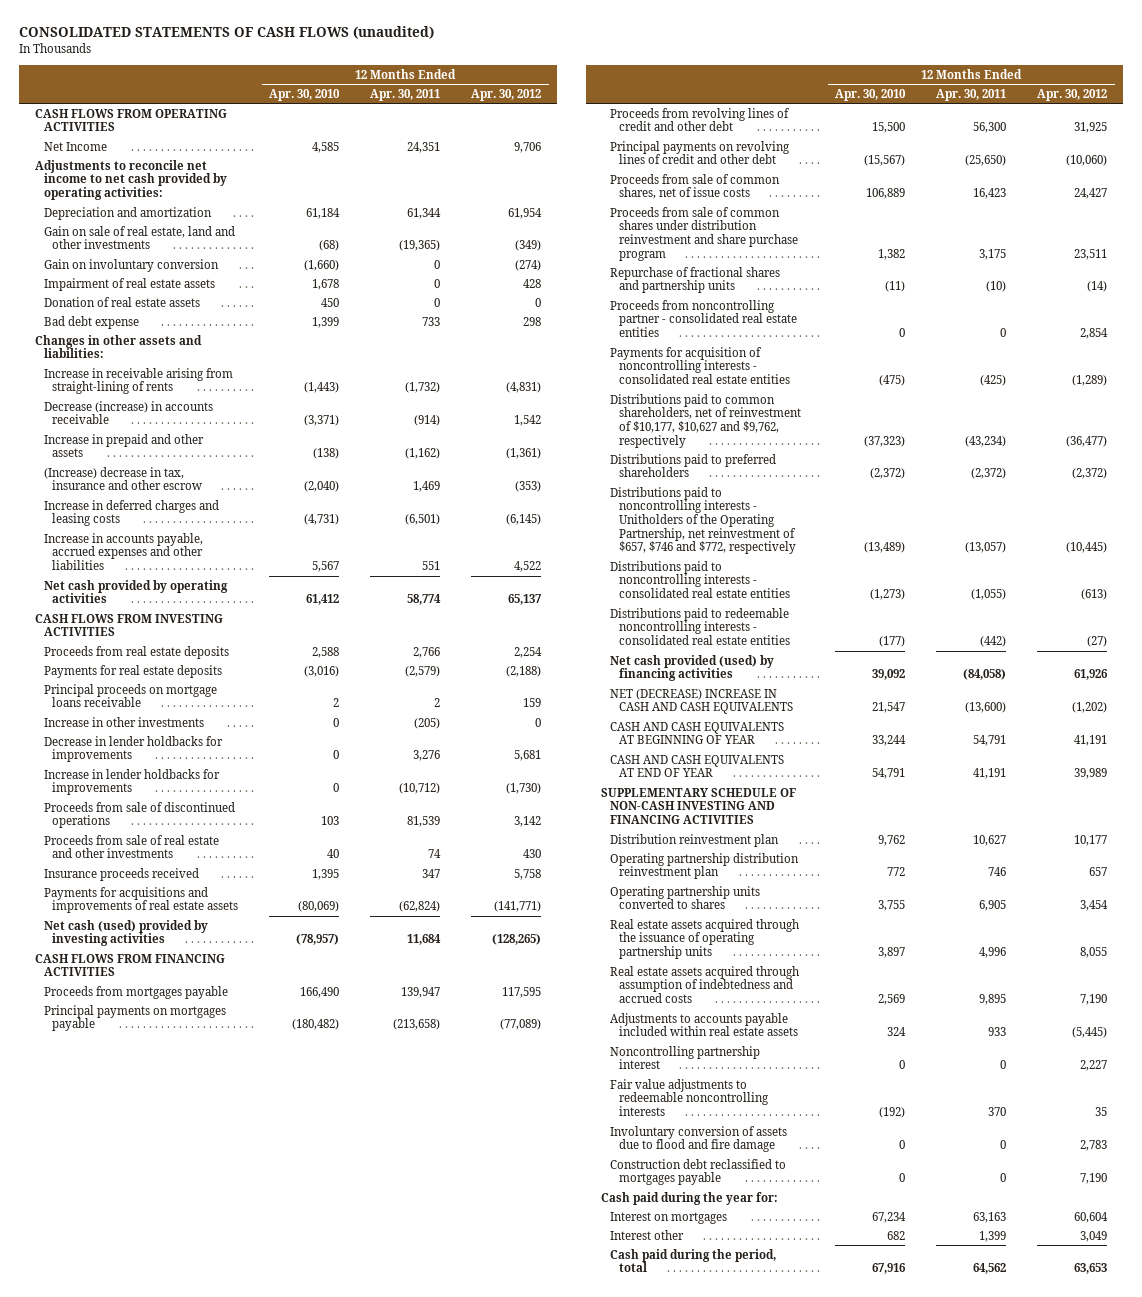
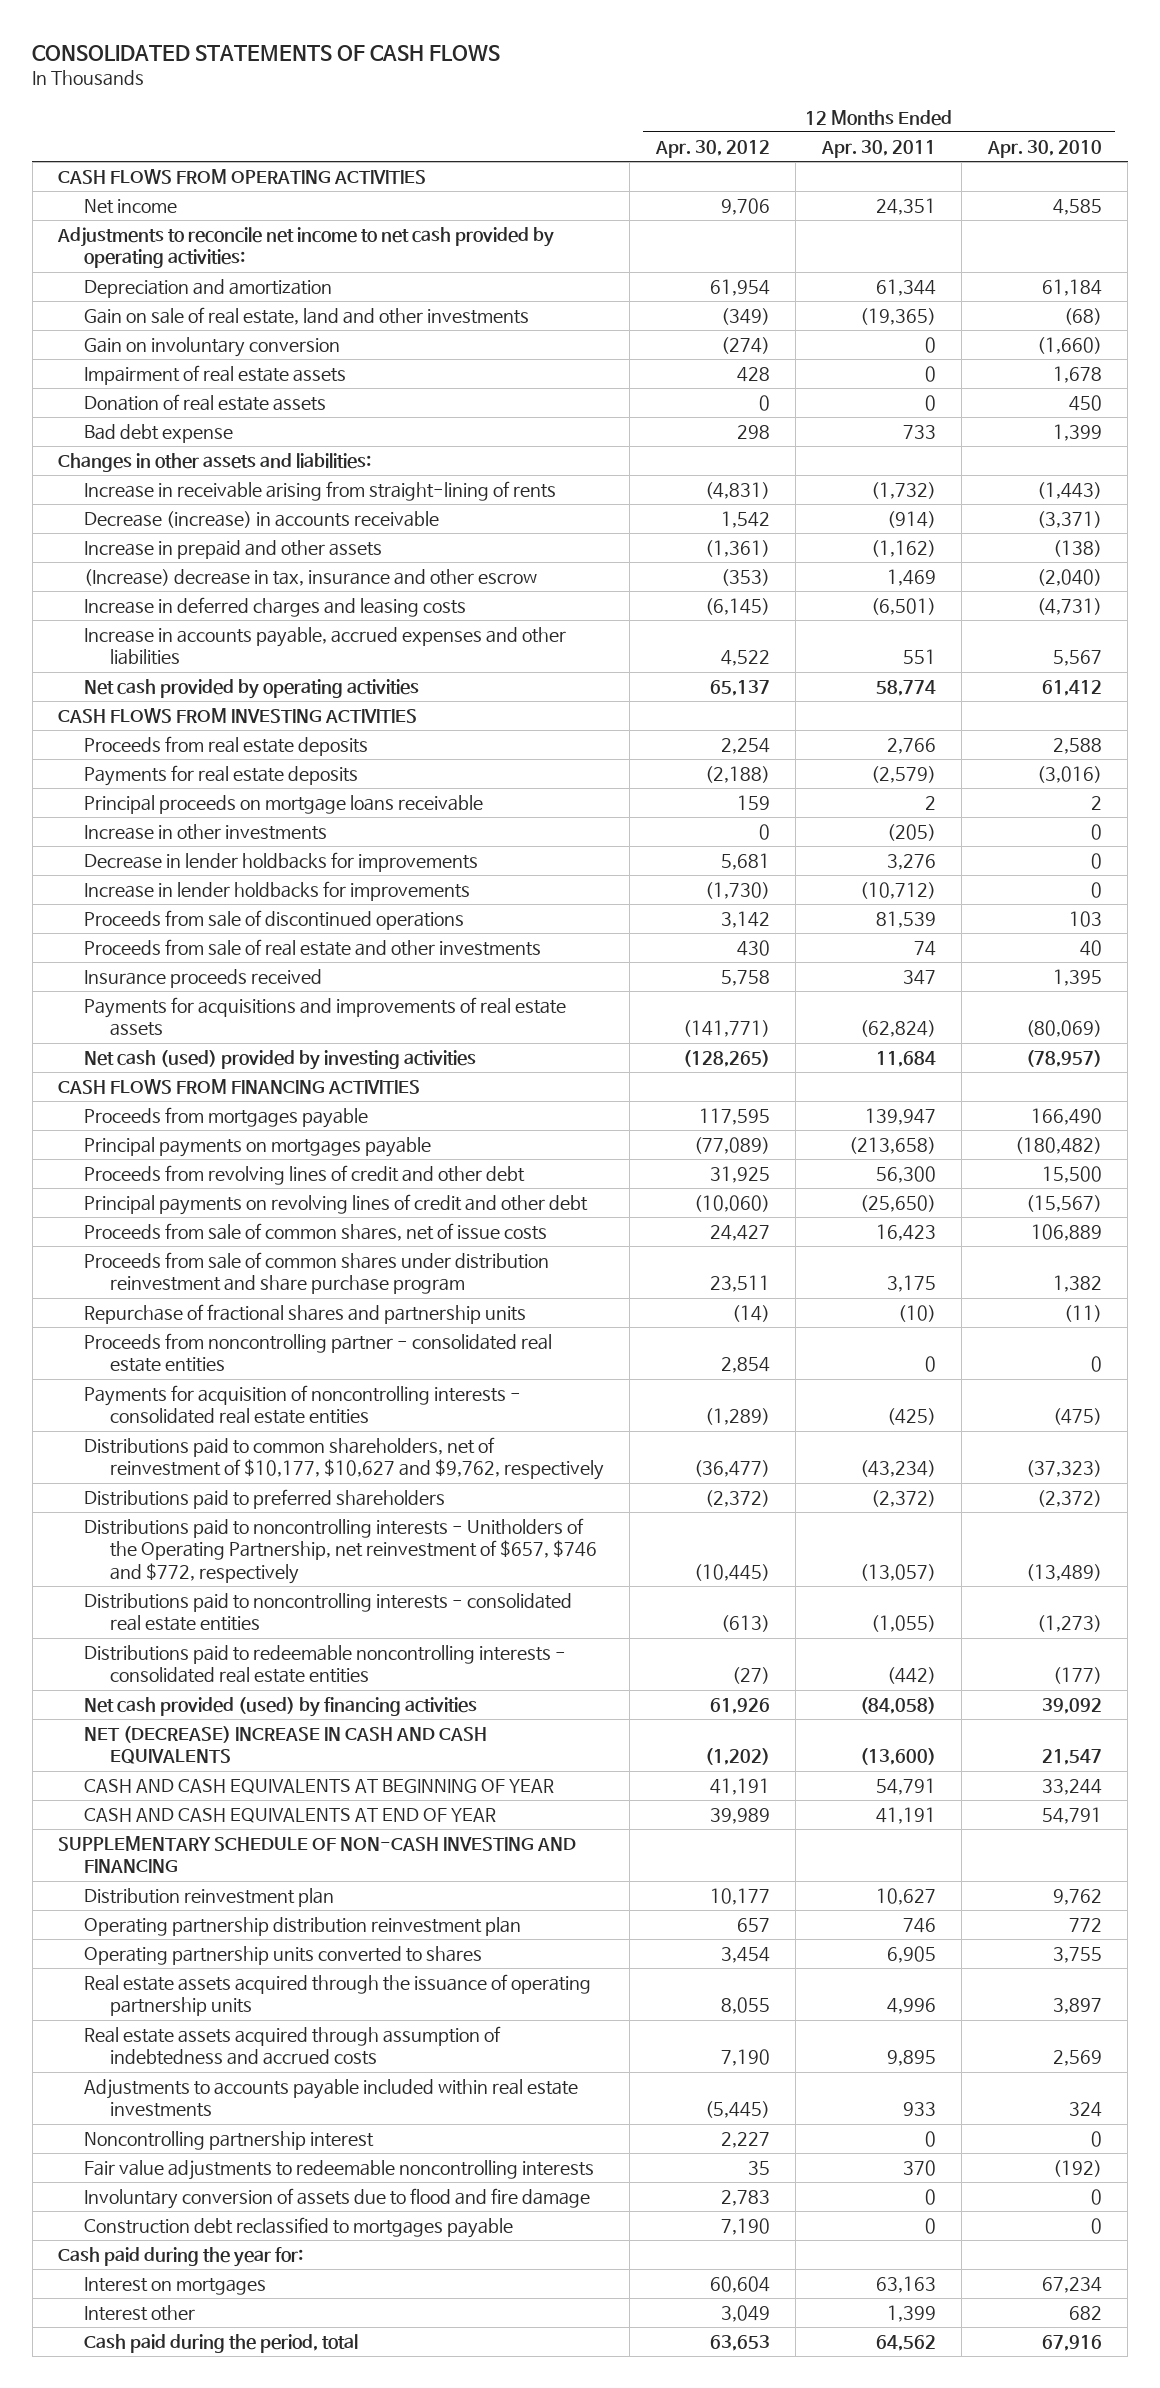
[19,26,435,40] CONSOLIDATED STATEMENTS OF CASH FLOWS (unaudited) -> [32,45,501,62] CONSOLIDATED STATEMENTS OF CASH FLOWS
[43,141,107,151] Net Income -> [84,199,178,215] Net income
[601,787,797,825] SUPPLEMENTARY SCHEDULE OF NON-CASH INVESTING AND FINANCING ACTIVITIES -> [58,1836,577,1874] SUPPLEMENTARY SCHEDULE OF NON-CASH INVESTING AND FINANCING
[609,1012,798,1037] Adjustments to accounts payable included within real estate assets -> [84,2079,579,2118] Adjustments to accounts payable included within real estate investments

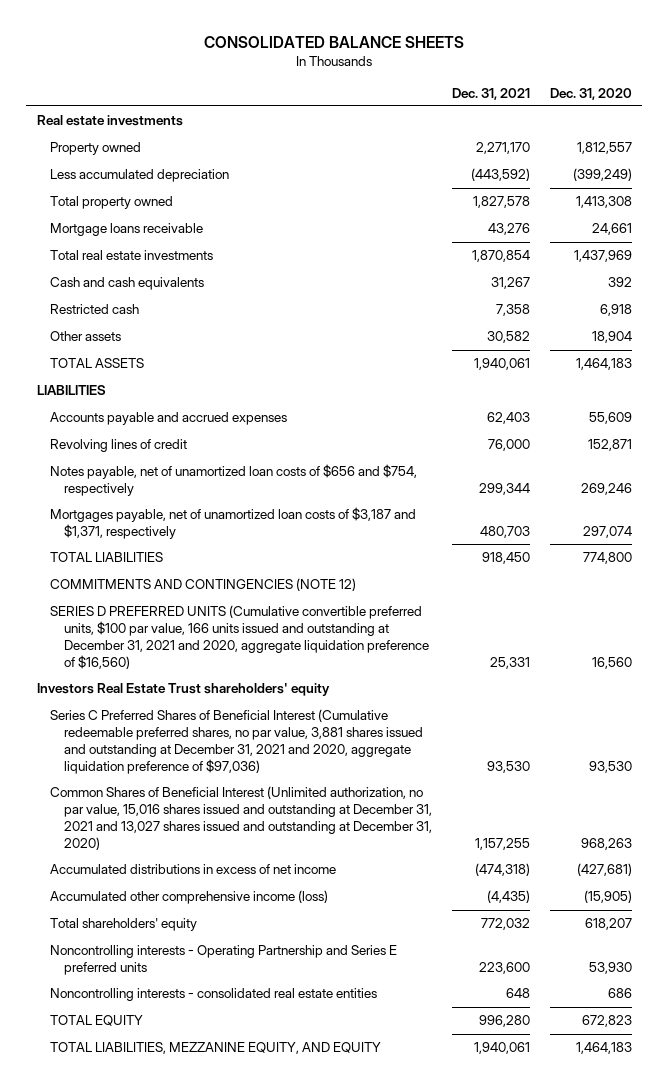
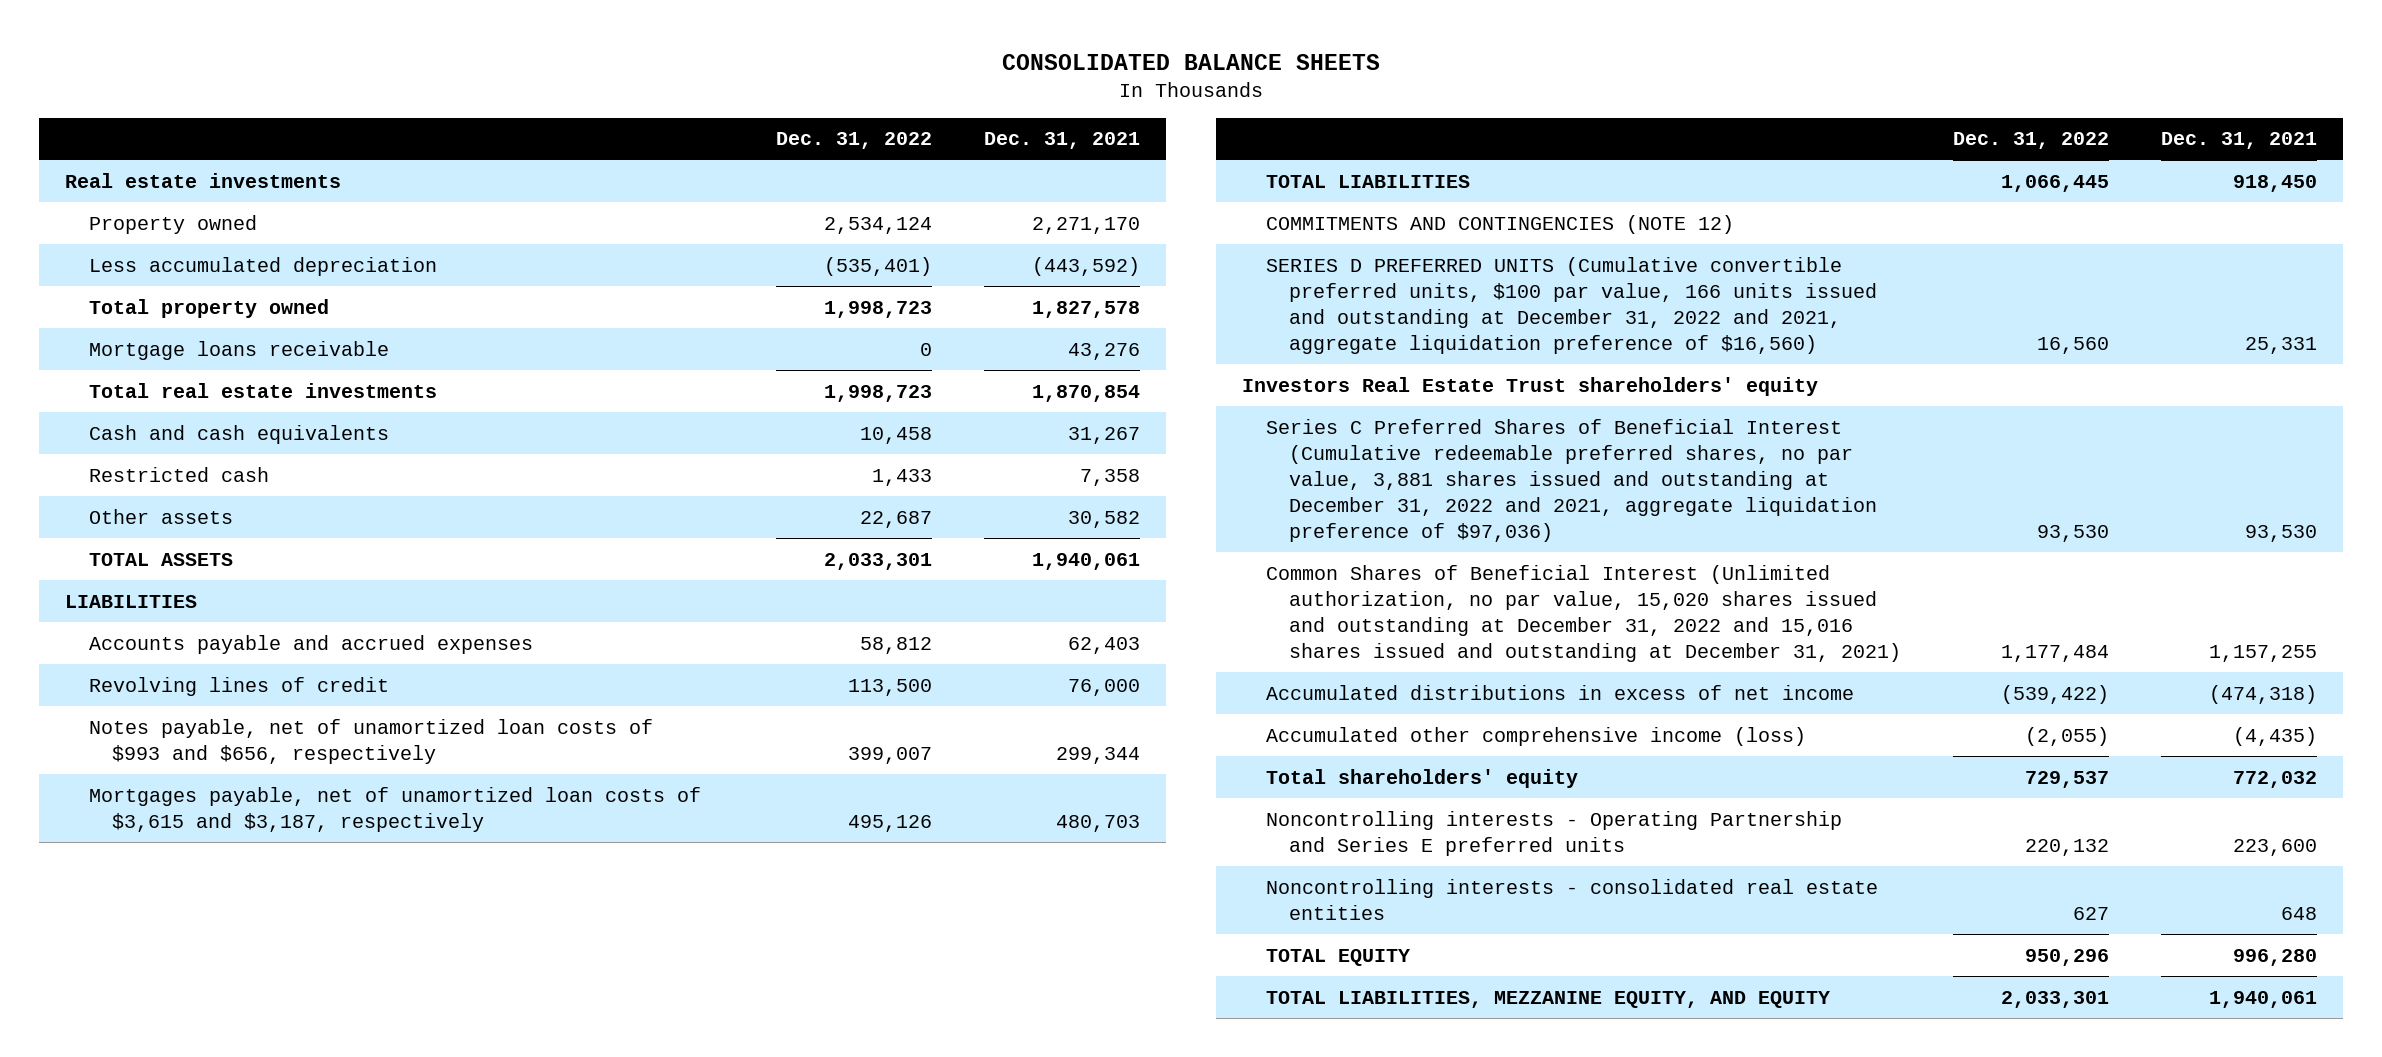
[550,87,633,100] Dec. 31, 2020 -> none
none -> [775,132,932,150] Dec. 31, 2022
[50,464,418,497] Notes payable, net of unamortized loan costs of $656 and $754, respectively -> [88,718,653,764] Notes payable, net of unamortized loan costs of $993 and $656, respectively
[50,507,417,540] Mortgages payable, net of unamortized loan costs of $3,187 and $1,371, respectively -> [88,786,701,832] Mortgages payable, net of unamortized loan costs of $3,615 and $3,187, respectively
[50,605,430,669] SERIES D PREFERRED UNITS (Cumulative convertible preferred units, $100 par value, 166 units issued and outstanding at December 31, 2021 and 2020, aggregate liquidation preference of $16,560) -> [1265,256,1878,354] SERIES D PREFERRED UNITS (Cumulative convertible preferred units, $100 par value, 166 units issued and outstanding at December 31, 2022 and 2021, aggregate liquidation preference of $16,560)
[50,709,424,774] Series C Preferred Shares of Beneficial Interest (Cumulative redeemable preferred shares, no par value, 3,881 shares issued and outstanding at December 31, 2021 and 2020, aggregate liquidation preference of $97,036) -> [1265,418,1878,542] Series C Preferred Shares of Beneficial Interest (Cumulative redeemable preferred shares, no par value, 3,881 shares issued and outstanding at December 31, 2022 and 2021, aggregate liquidation preference of $97,036)
[50,786,433,850] Common Shares of Beneficial Interest (Unlimited authorization, no par value, 15,016 shares issued and outstanding at December 31, 2021 and 13,027 shares issued and outstanding at December 31, 2020) -> [1265,564,1902,662] Common Shares of Beneficial Interest (Unlimited authorization, no par value, 15,020 shares issued and outstanding at December 31, 2022 and 15,016 shares issued and outstanding at December 31, 2021)

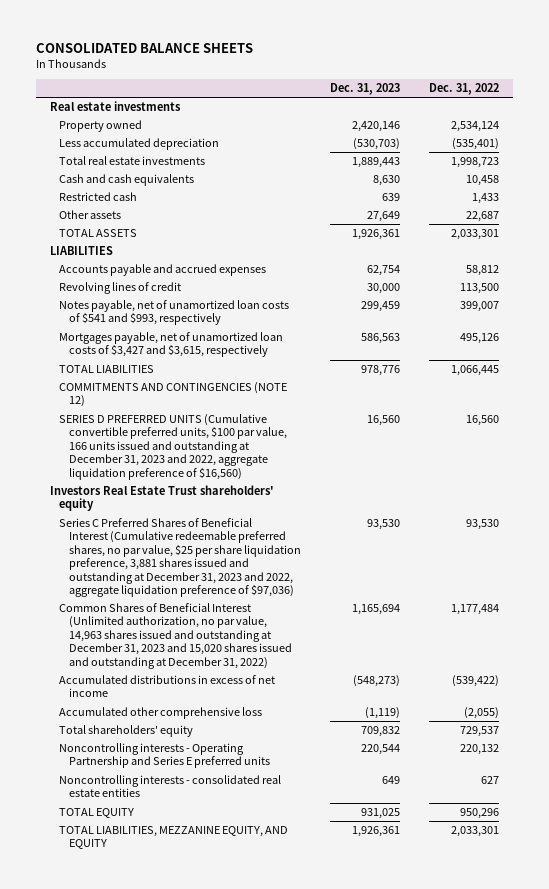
[983,132,1140,150] Dec. 31, 2021 -> none
none -> [329,83,400,96] Dec. 31, 2023
[88,298,329,318] Total property owned -> none
[88,340,389,360] Mortgage loans receivable -> none
[88,718,653,764] Notes payable, net of unamortized loan costs of $993 and $656, respectively -> [59,300,290,326] Notes payable, net of unamortized loan costs of $541 and $993, respectively
[88,786,701,832] Mortgages payable, net of unamortized loan costs of $3,615 and $3,187, respectively -> [59,332,284,358] Mortgages payable, net of unamortized loan costs of $3,427 and $3,615, respectively
[1265,256,1878,354] SERIES D PREFERRED UNITS (Cumulative convertible preferred units, $100 par value, 166 units issued and outstanding at December 31, 2022 and 2021, aggregate liquidation preference of $16,560) -> [59,414,287,480] SERIES D PREFERRED UNITS (Cumulative convertible preferred units, $100 par value, 166 units issued and outstanding at December 31, 2023 and 2022, aggregate liquidation preference of $16,560)
[1265,418,1878,542] Series C Preferred Shares of Beneficial Interest (Cumulative redeemable preferred shares, no par value, 3,881 shares issued and outstanding at December 31, 2022 and 2021, aggregate liquidation preference of $97,036) -> [59,518,301,597] Series C Preferred Shares of Beneficial Interest (Cumulative redeemable preferred shares, no par value, $25 per share liquidation preference, 3,881 shares issued and outstanding at December 31, 2023 and 2022, aggregate liquidation preference of $97,036)
[1265,564,1902,662] Common Shares of Beneficial Interest (Unlimited authorization, no par value, 15,020 shares issued and outstanding at December 31, 2022 and 15,016 shares issued and outstanding at December 31, 2021) -> [59,603,292,669] Common Shares of Beneficial Interest (Unlimited authorization, no par value, 14,963 shares issued and outstanding at December 31, 2023 and 15,020 shares issued and outstanding at December 31, 2022)
[1265,726,1806,746] Accumulated other comprehensive income (loss) -> [59,707,263,720] Accumulated other comprehensive loss

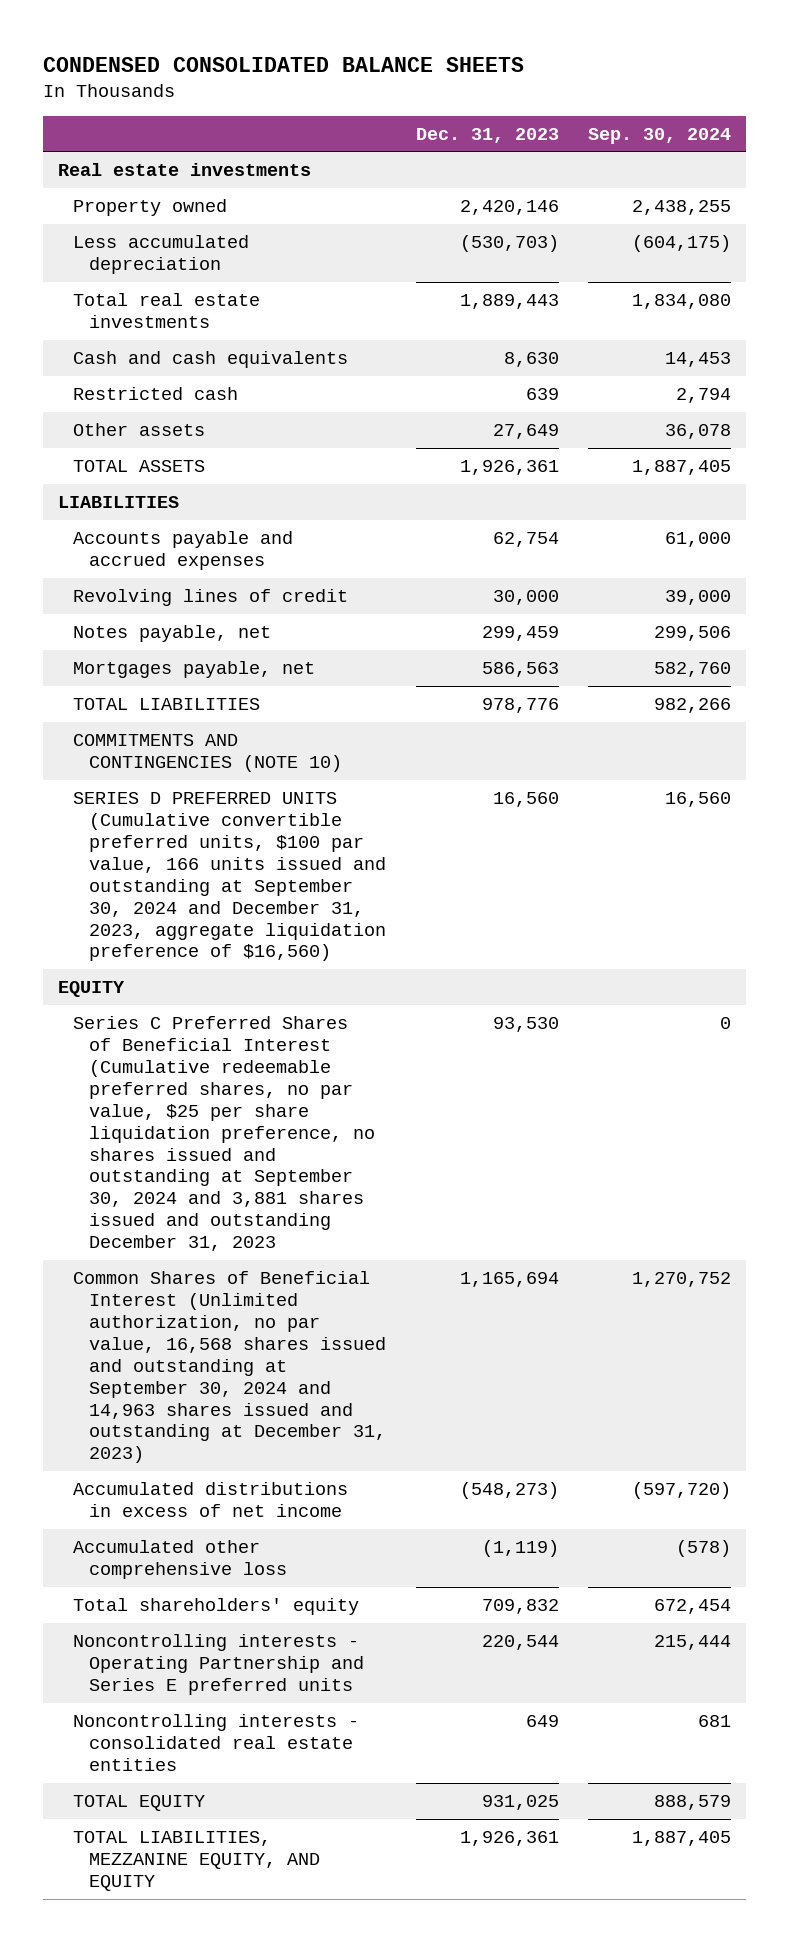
[35,42,253,53] CONSOLIDATED BALANCE SHEETS -> [42,56,524,72] CONDENSED CONSOLIDATED BALANCE SHEETS
[428,83,499,96] Dec. 31, 2022 -> none
none -> [588,127,732,144] Sep. 30, 2024
[59,300,290,326] Notes payable, net of unamortized loan costs of $541 and $993, respectively -> [73,625,272,643] Notes payable, net
[59,332,284,358] Mortgages payable, net of unamortized loan costs of $3,427 and $3,615, respectively -> [73,661,316,679] Mortgages payable, net
[50,485,275,512] Investors Real Estate Trust shareholders' equity -> none
[59,382,288,408] COMMITMENTS AND CONTINGENCIES (NOTE 12) -> [73,734,343,772] COMMITMENTS AND CONTINGENCIES (NOTE 10)
[59,414,287,480] SERIES D PREFERRED UNITS (Cumulative convertible preferred units, $100 par value, 166 units issued and outstanding at December 31, 2023 and 2022, aggregate liquidation preference of $16,560) -> [73,792,387,962] SERIES D PREFERRED UNITS (Cumulative convertible preferred units, $100 par value, 166 units issued and outstanding at September 30, 2024 and December 31, 2023, aggregate liquidation preference of $16,560)
none -> [57,981,125,998] EQUITY
[59,518,301,597] Series C Preferred Shares of Beneficial Interest (Cumulative redeemable preferred shares, no par value, $25 per share liquidation preference, 3,881 shares issued and outstanding at December 31, 2023 and 2022, aggregate liquidation preference of $97,036) -> [73,1016,376,1252] Series C Preferred Shares of Beneficial Interest (Cumulative redeemable preferred shares, no par value, $25 per share liquidation preference, no shares issued and outstanding at September 30, 2024 and 3,881 shares issued and outstanding December 31, 2023
[59,603,292,669] Common Shares of Beneficial Interest (Unlimited authorization, no par value, 14,963 shares issued and outstanding at December 31, 2023 and 15,020 shares issued and outstanding at December 31, 2022) -> [73,1271,387,1464] Common Shares of Beneficial Interest (Unlimited authorization, no par value, 16,568 shares issued and outstanding at September 30, 2024 and 14,963 shares issued and outstanding at December 31, 2023)

